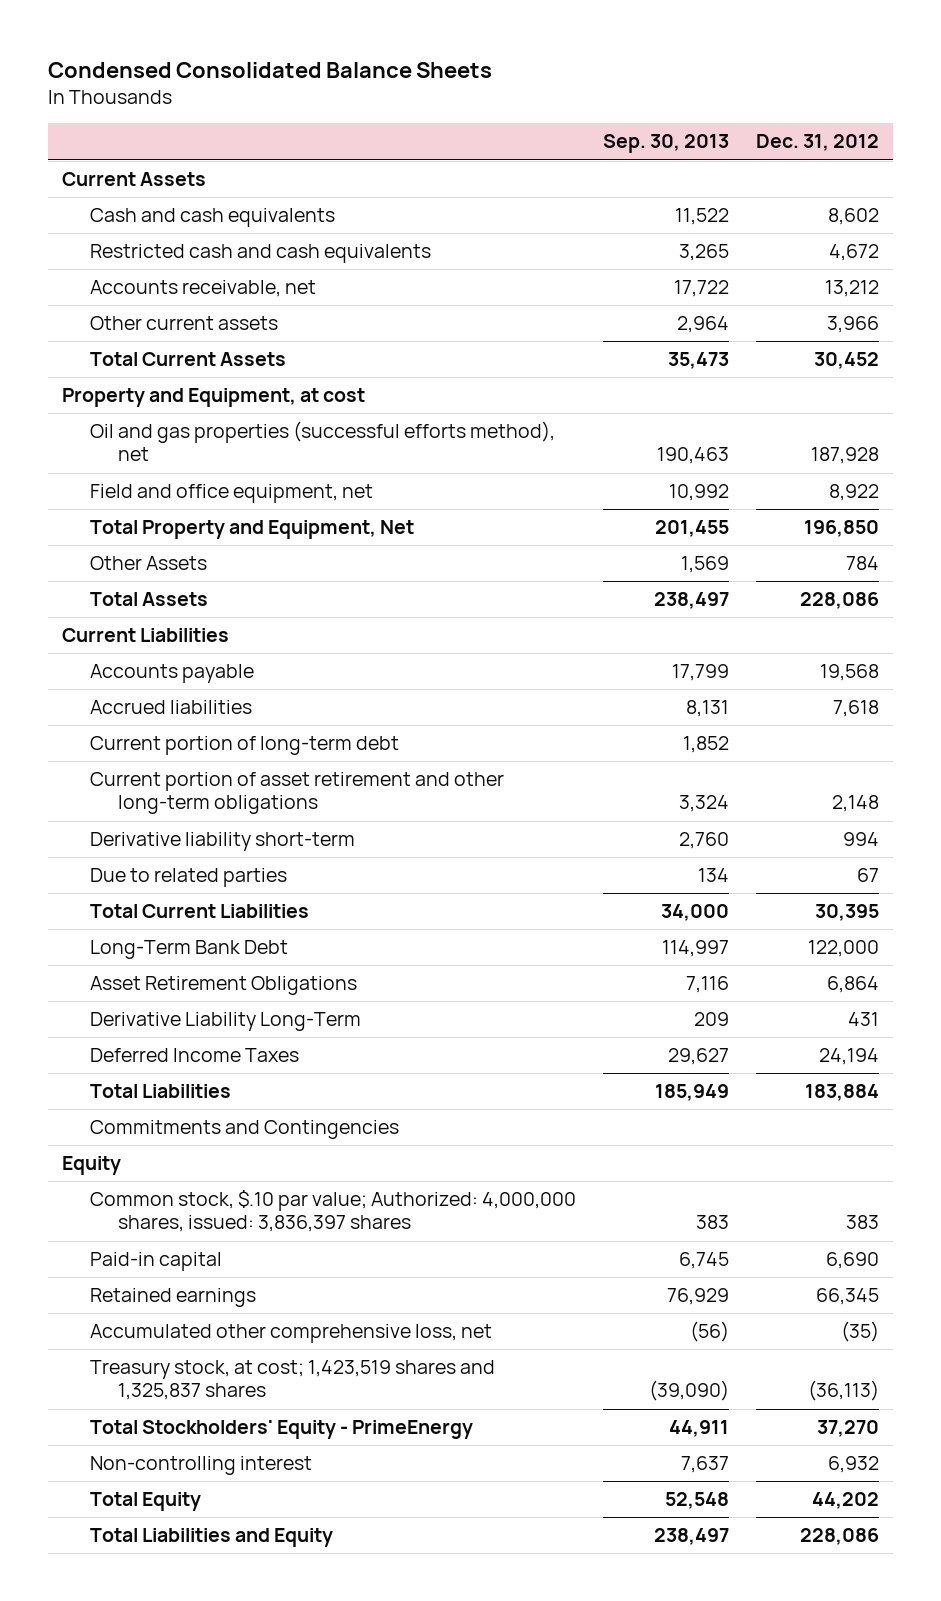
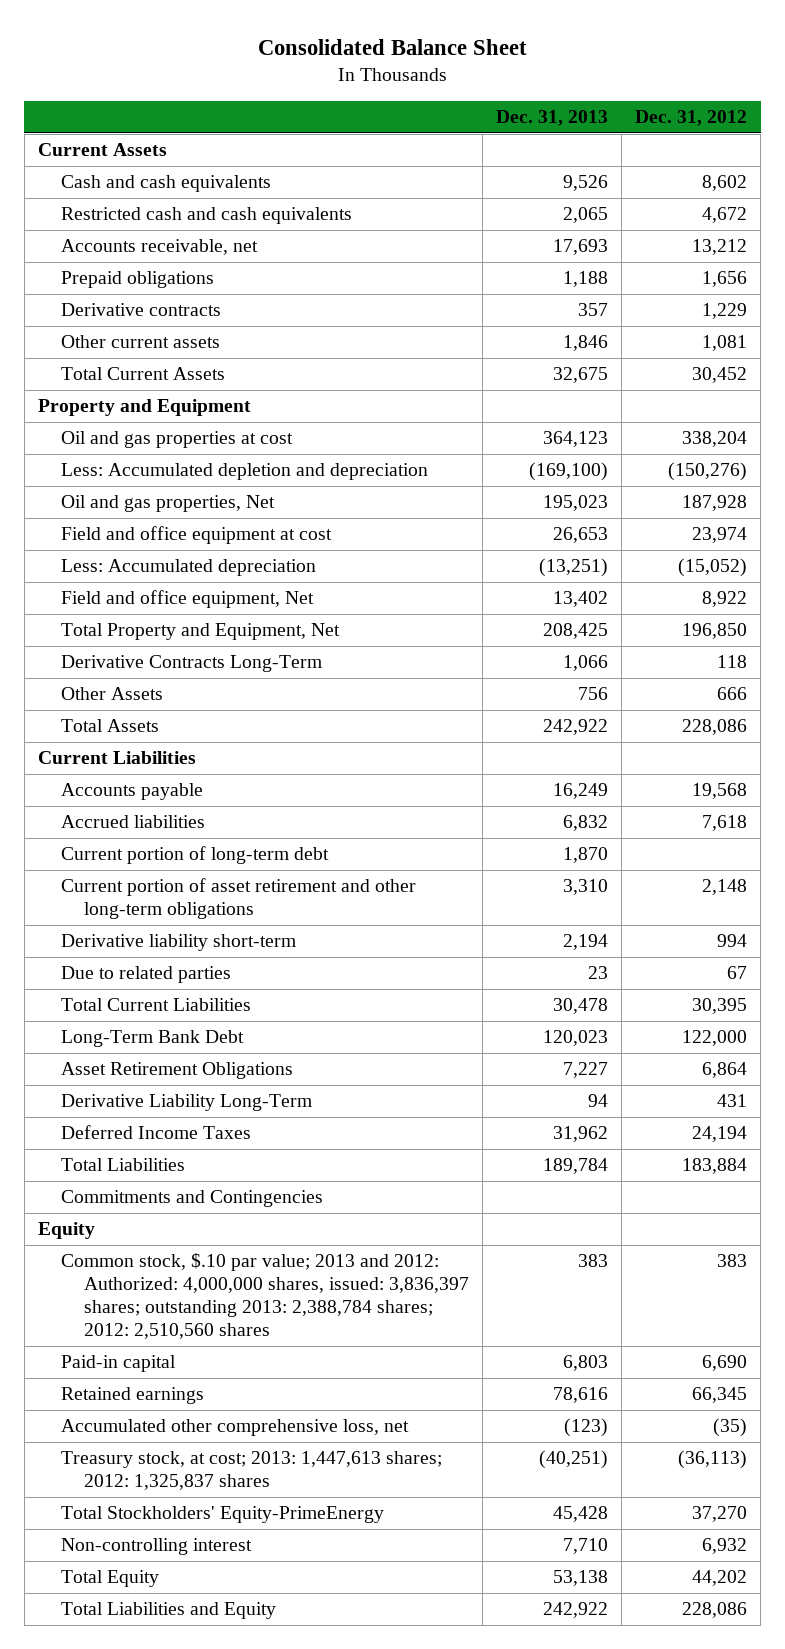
[48,62,493,79] Condensed Consolidated Balance Sheets -> [257,38,527,55] Consolidated Balance Sheet
[603,134,730,154] Sep. 30, 2013 -> none
none -> [496,110,609,127] Dec. 31, 2013
none -> [60,271,214,289] Prepaid obligations
none -> [60,303,221,317] Derivative contracts
[827,316,880,334] 3,966 -> [702,335,748,352] 1,081
[61,388,365,408] Property and Equipment, at cost -> [37,399,251,417] Property and Equipment
none -> [60,431,293,449] Oil and gas properties at cost
none -> [60,463,428,481] Less: Accumulated depletion and depreciation
[89,421,555,462] Oil and gas properties (successful efforts method), net -> [60,495,275,513] Oil and gas properties, Net
none -> [60,526,332,545] Field and office equipment at cost
none -> [60,559,316,577] Less: Accumulated depreciation
[89,484,373,504] Field and office equipment, net -> [60,590,314,609] Field and office equipment, Net
none -> [60,655,322,673] Derivative Contracts Long-Term
[846,556,880,571] 784 -> [717,687,748,701] 666
[89,1190,576,1233] Common stock, $.10 par value; Authorized: 4,000,000 shares, issued: 3,836,397 shares -> [60,1253,469,1340] Common stock, $.10 par value; 2013 and 2012: Authorized: 4,000,000 shares, issued: 3,836,397 shares; outstanding 2013: 2,388,784 shares; 2012: 2,510,560 shares
[89,1360,495,1401] Treasury stock, at cost; 1,423,519 shares and 1,325,837 shares -> [60,1451,442,1491] Treasury stock, at cost; 2013: 1,447,613 shares; 2012: 1,325,837 shares
[89,1420,473,1440] Total Stockholders' Equity - PrimeEnergy -> [60,1506,384,1524] Total Stockholders' Equity-PrimeEnergy

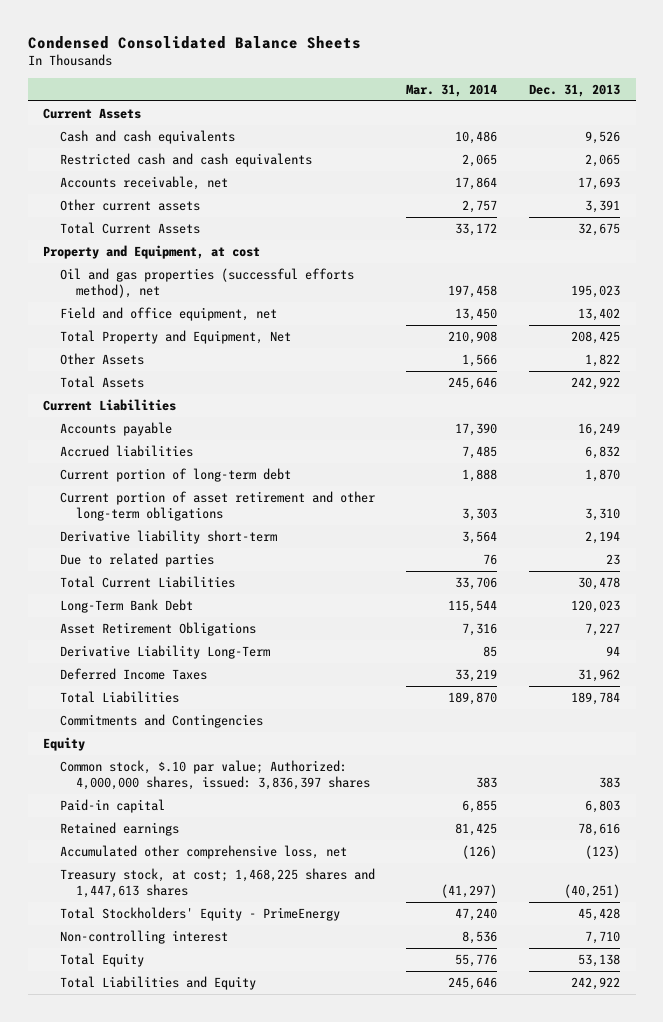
[257,38,527,55] Consolidated Balance Sheet -> [27,35,361,49] Condensed Consolidated Balance Sheets
[635,110,748,127] Dec. 31, 2012 -> none
none -> [406,83,498,97] Mar. 31, 2014
[60,271,214,289] Prepaid obligations -> none
[60,303,221,317] Derivative contracts -> none
[563,335,609,352] 1,846 -> [584,199,620,213] 3,391
[60,431,293,449] Oil and gas properties at cost -> none
[60,463,428,481] Less: Accumulated depletion and depreciation -> none
[60,526,332,545] Field and office equipment at cost -> none
[60,559,316,577] Less: Accumulated depreciation -> none
[37,399,251,417] Property and Equipment -> [43,244,261,259] Property and Equipment, at cost
[60,495,275,513] Oil and gas properties, Net -> [59,267,354,298] Oil and gas properties (successful efforts method), net
[60,590,314,609] Field and office equipment, Net -> [59,306,277,321] Field and office equipment, net
[60,655,322,673] Derivative Contracts Long-Term -> none
[578,687,609,701] 756 -> [584,353,620,367] 1,822
[60,1253,469,1340] Common stock, $.10 par value; 2013 and 2012: Authorized: 4,000,000 shares, issued: 3,836,397 shares; outstanding 2013: 2,388,784 shares; 2012: 2,510,560 shares -> [59,759,370,790] Common stock, $.10 par value; Authorized: 4,000,000 shares, issued: 3,836,397 shares
[60,1451,442,1491] Treasury stock, at cost; 2013: 1,447,613 shares; 2012: 1,325,837 shares -> [59,867,375,898] Treasury stock, at cost; 1,468,225 shares and 1,447,613 shares
[60,1506,384,1524] Total Stockholders' Equity-PrimeEnergy -> [59,906,340,921] Total Stockholders' Equity - PrimeEnergy

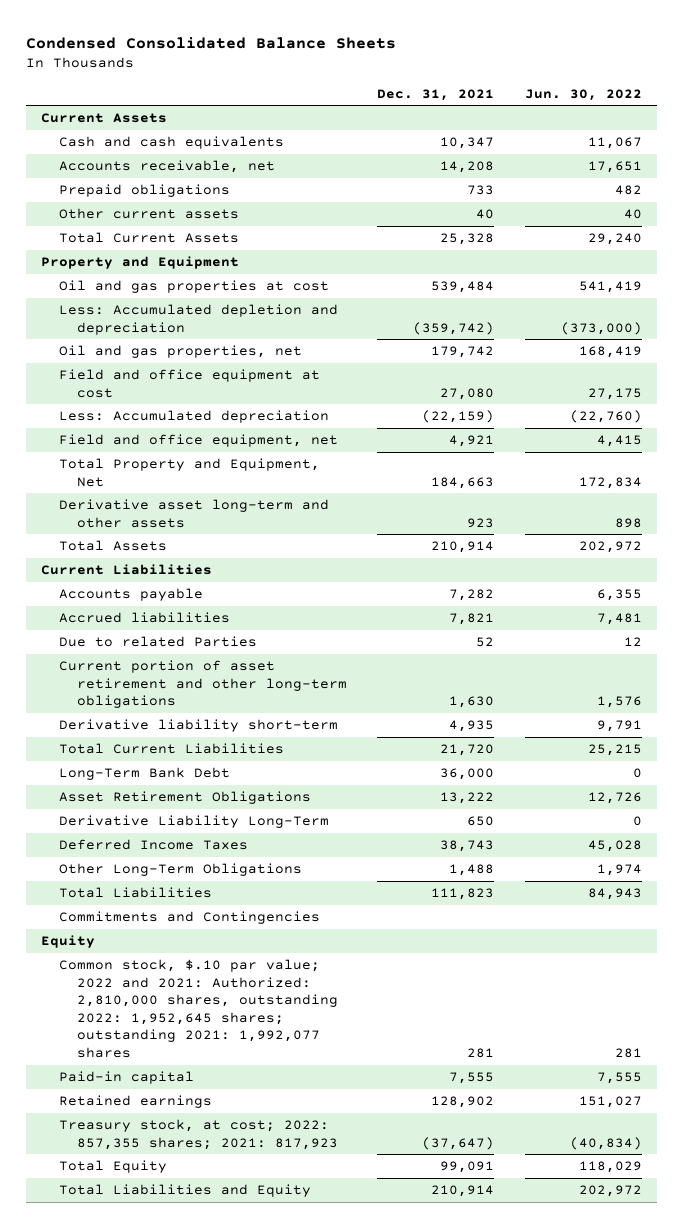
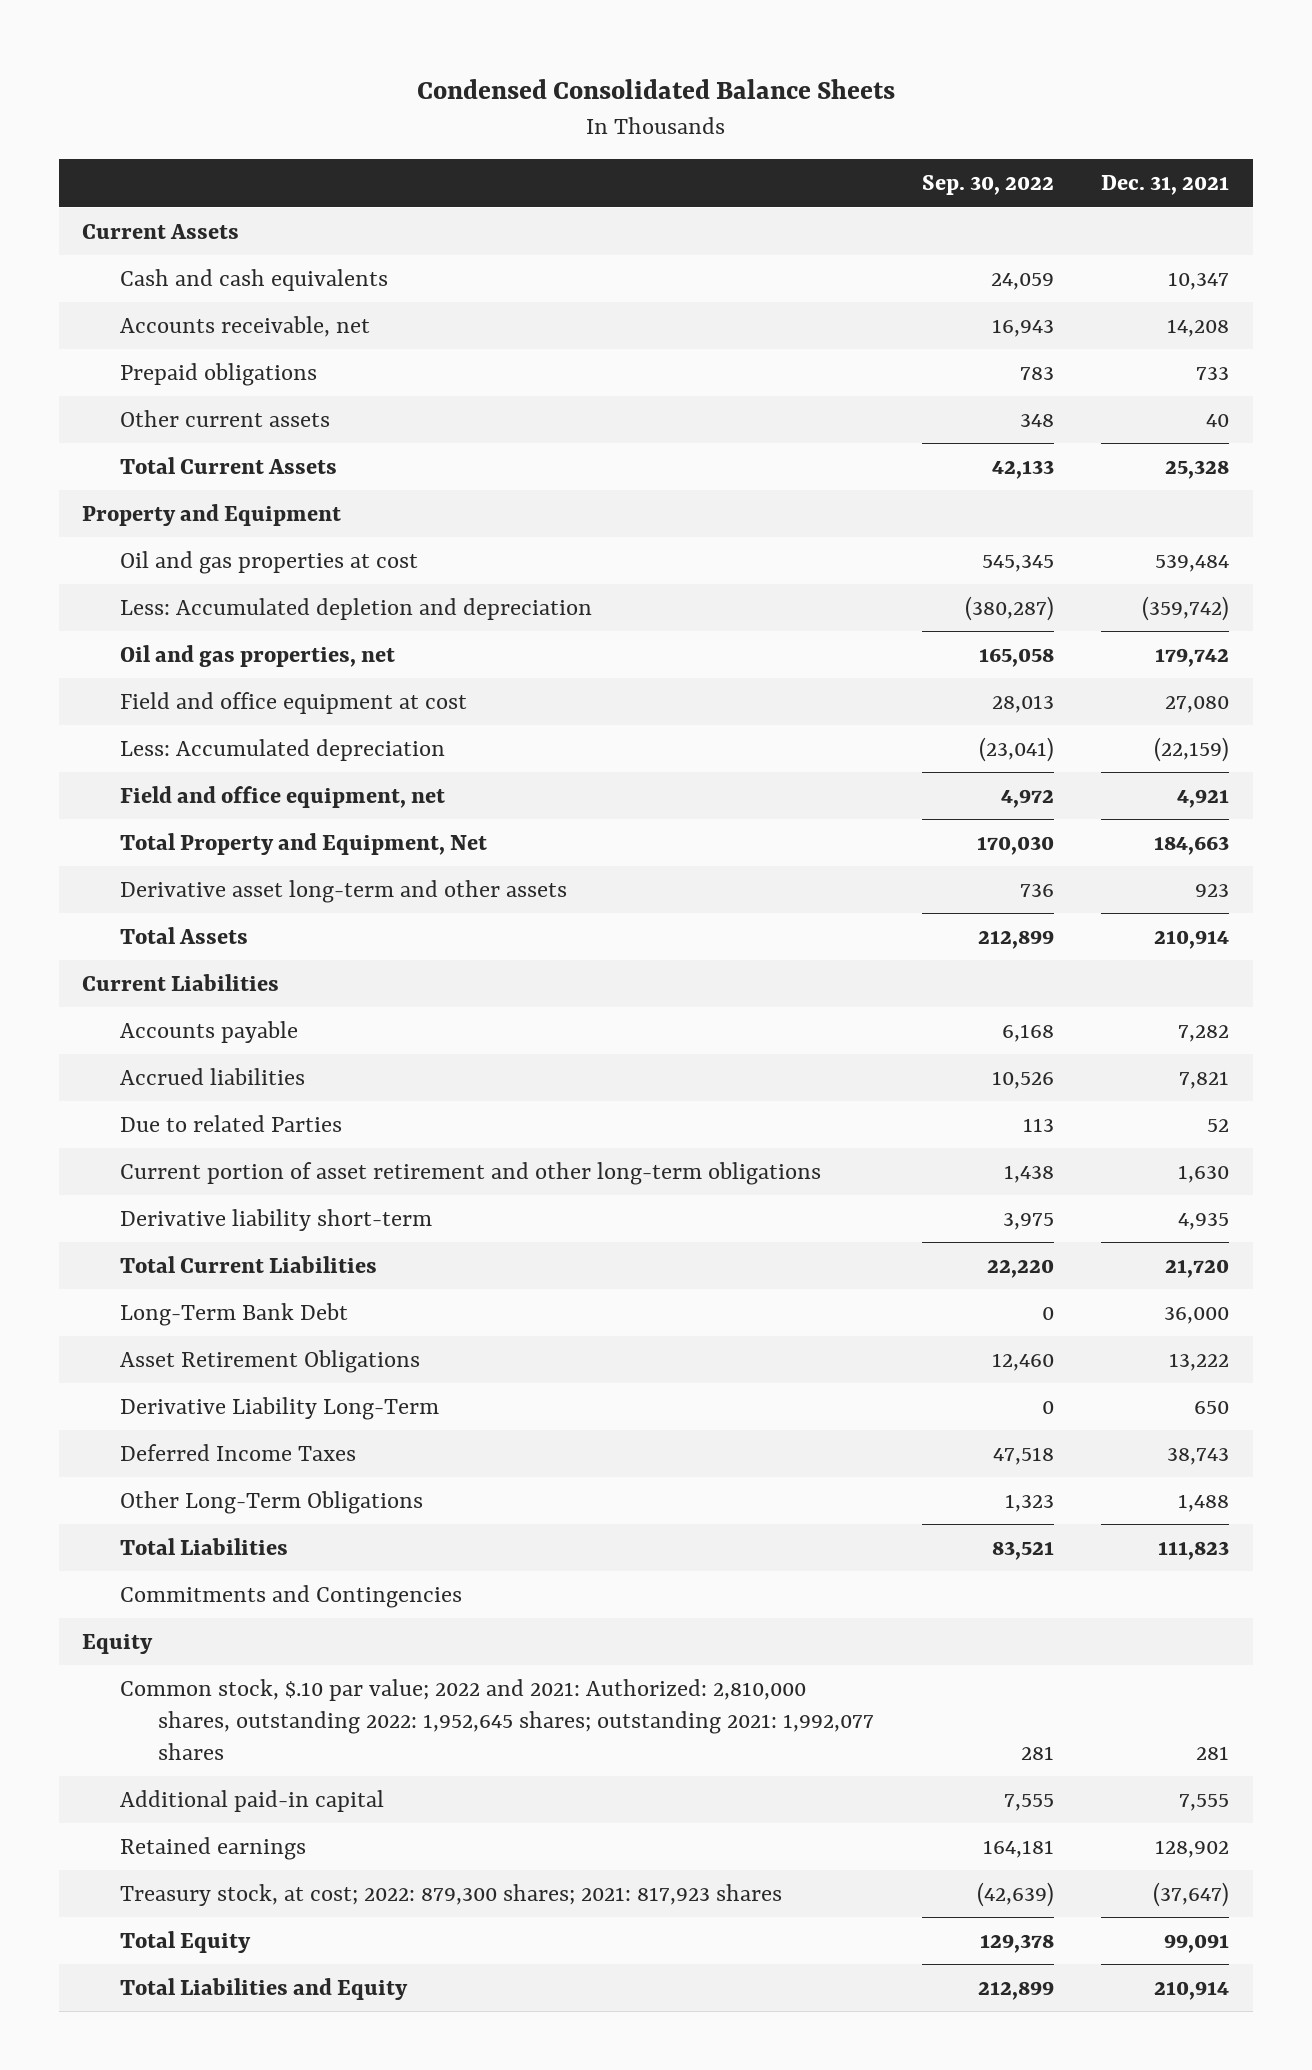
[524,88,642,101] Jun. 30, 2022 -> none
none -> [921,175,1054,196] Sep. 30, 2022
[58,1071,194,1085] Paid-in capital -> [120,1790,385,1813] Additional paid-in capital
[58,1119,338,1150] Treasury stock, at cost; 2022: 857,355 shares; 2021: 817,923 -> [120,1884,783,1907] Treasury stock, at cost; 2022: 879,300 shares; 2021: 817,923 shares

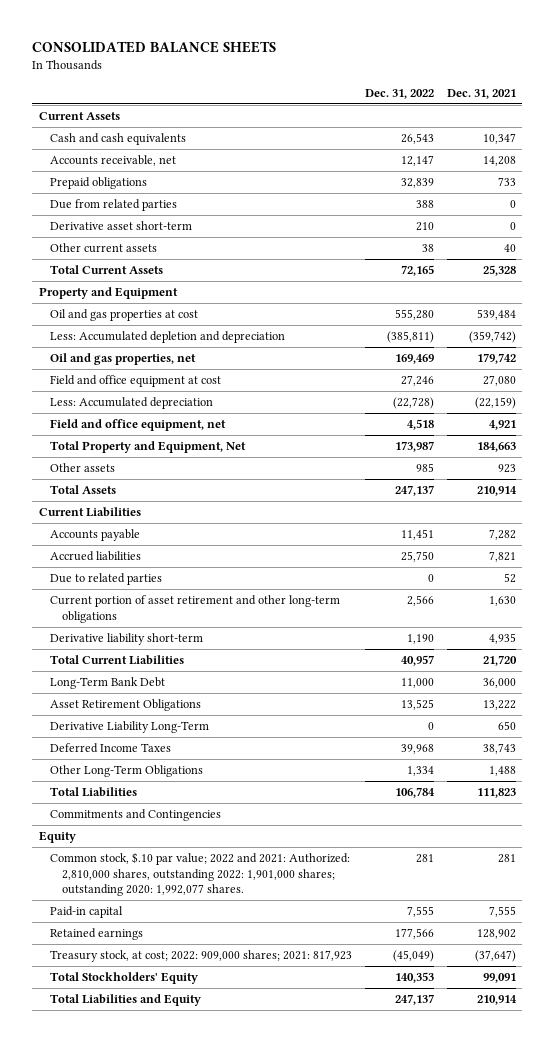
[416,78,895,99] Condensed Consolidated Balance Sheets -> [32,40,277,53] CONSOLIDATED BALANCE SHEETS
[921,175,1054,196] Sep. 30, 2022 -> none
none -> [365,88,435,99] Dec. 31, 2022
none -> [50,199,178,212] Due from related parties
none -> [50,221,193,231] Derivative asset short-term
[120,880,568,904] Derivative asset long-term and other assets -> [50,463,116,473] Other assets
[120,1115,343,1133] Due to related Parties -> [50,573,163,586] Due to related parties
[120,1679,875,1761] Common stock, $.10 par value; 2022 and 2021: Authorized: 2,810,000 shares, outstanding 2022: 1,952,645 shares; outstanding 2021: 1,992,077 shares -> [50,852,351,897] Common stock, $.10 par value; 2022 and 2021: Authorized: 2,810,000 shares, outstanding 2022: 1,901,000 shares; outstanding 2020: 1,992,077 shares.
[120,1790,385,1813] Additional paid-in capital -> [50,906,124,919] Paid-in capital
[120,1884,783,1907] Treasury stock, at cost; 2022: 879,300 shares; 2021: 817,923 shares -> [50,950,353,963] Treasury stock, at cost; 2022: 909,000 shares; 2021: 817,923
[120,1931,252,1954] Total Equity -> [50,972,199,985] Total Stockholders' Equity

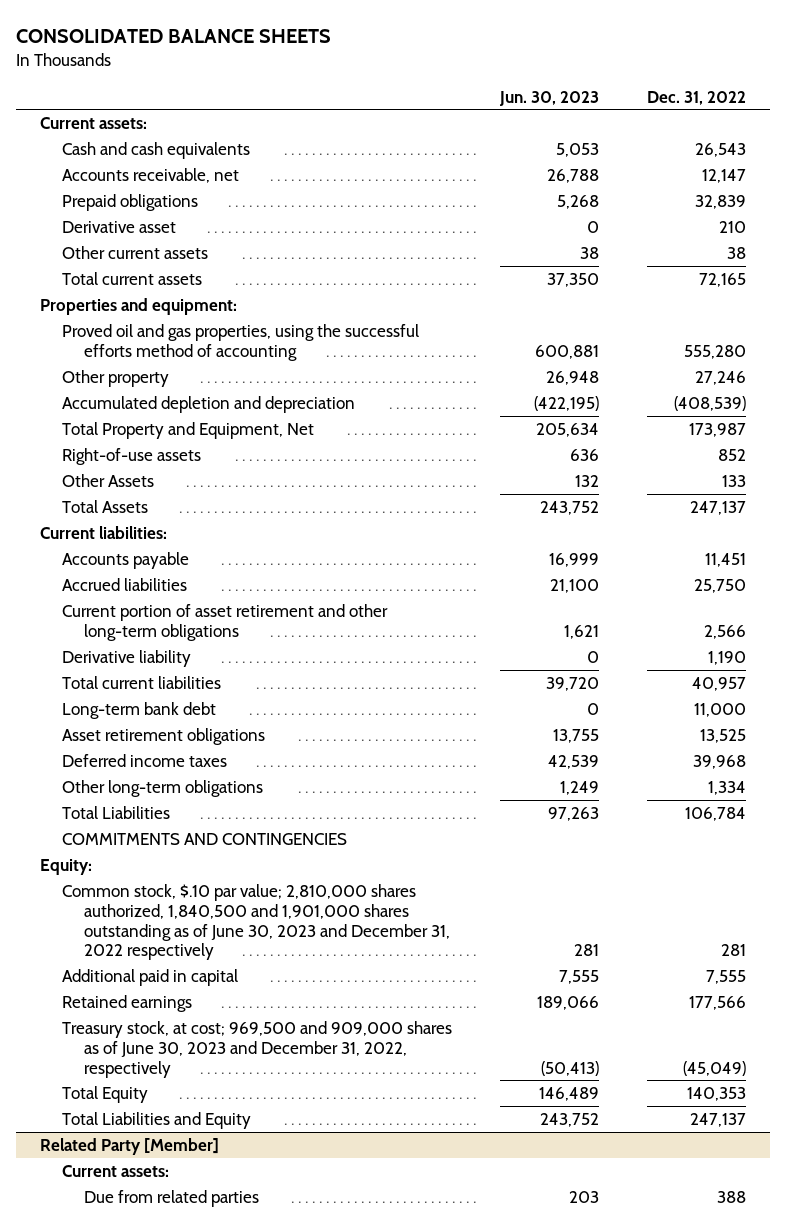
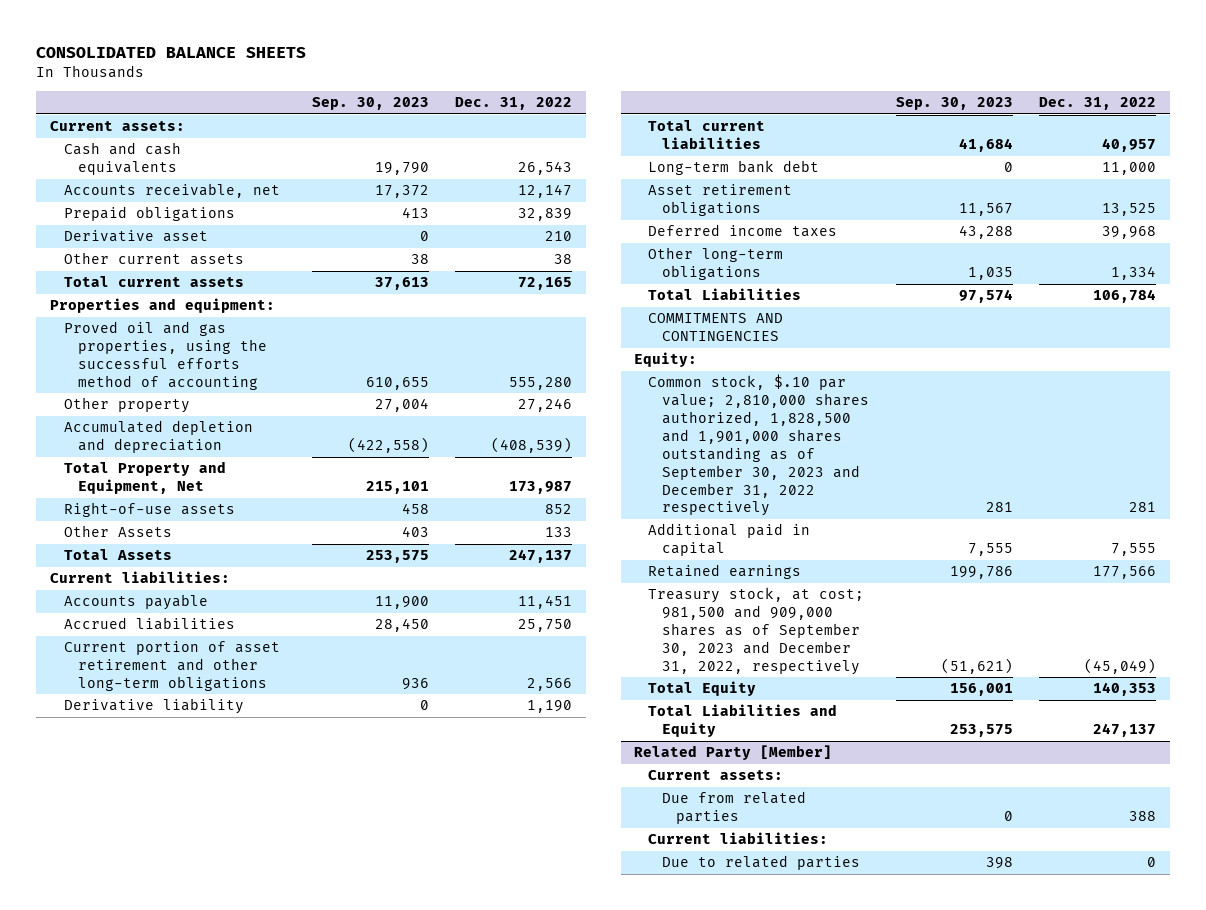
[498,90,599,106] Jun. 30, 2023 -> none
none -> [311,97,429,111] Sep. 30, 2023
[62,883,450,961] Common stock, $.10 par value; 2,810,000 shares authorized, 1,840,500 and 1,901,000 shares outstanding as of June 30, 2023 and December 31, 2022 respectively -> [647,374,870,517] Common stock, $.10 par value; 2,810,000 shares authorized, 1,828,500 and 1,901,000 shares outstanding as of September 30, 2023 and December 31, 2022 respectively
[62,1020,453,1078] Treasury stock, at cost; 969,500 and 909,000 shares as of June 30, 2023 and December 31, 2022, respectively -> [647,587,864,675] Treasury stock, at cost; 981,500 and 909,000 shares as of September 30, 2023 and December 31, 2022, respectively
none -> [647,832,828,845] Current liabilities:
none -> [662,855,861,871] Due to related parties

